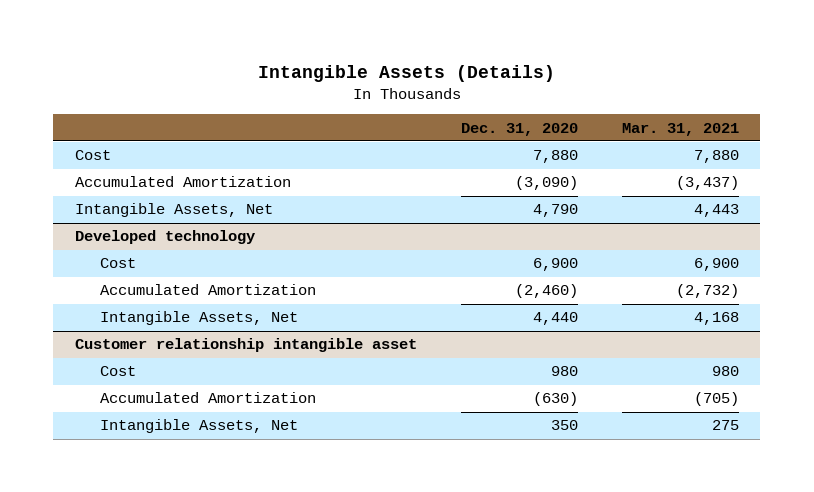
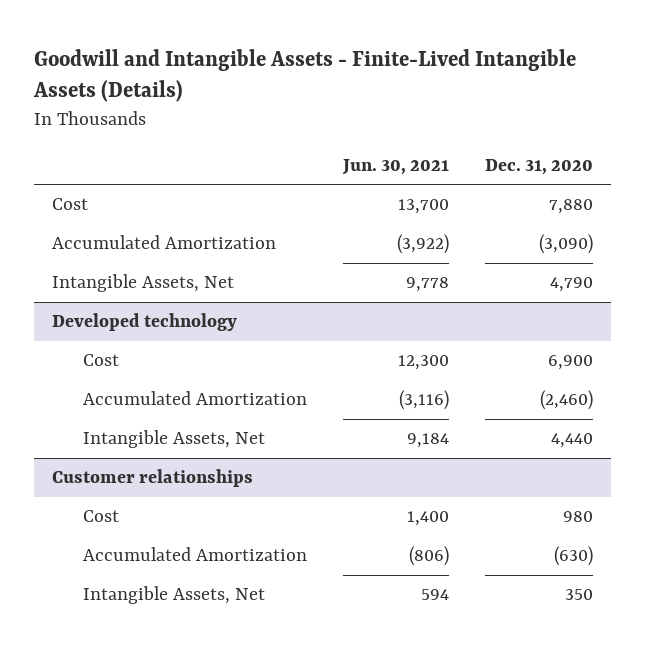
[257,64,555,82] Intangible Assets (Details) -> [33,48,577,103] Goodwill and Intangible Assets - Finite-Lived Intangible Assets (Details)
[621,122,739,136] Mar. 31, 2021 -> none
none -> [341,158,449,175] Jun. 30, 2021
[75,338,418,353] Customer relationship intangible asset -> [52,469,254,488] Customer relationships

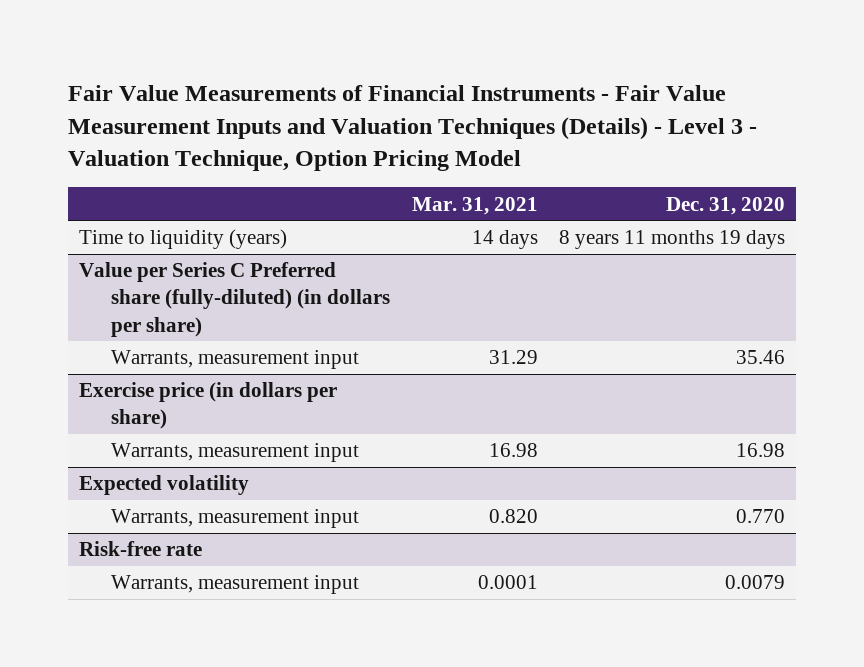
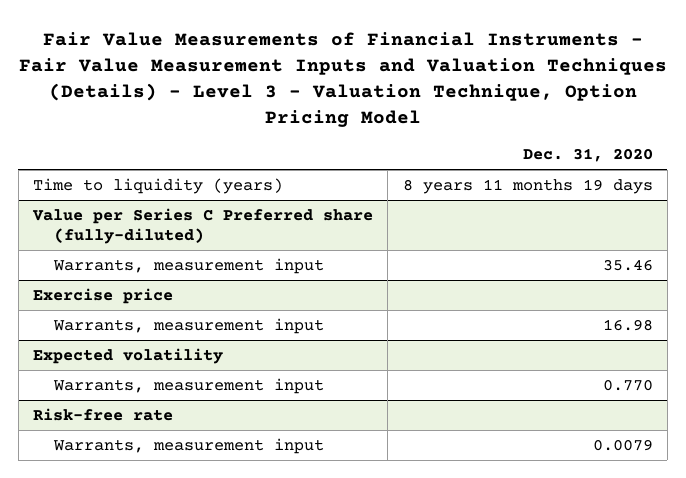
[411,196,538,215] Mar. 31, 2021 -> none
[79,262,391,337] Value per Series C Preferred share (fully-diluted) (in dollars per share) -> [32,207,374,244] Value per Series C Preferred share (fully-diluted)
[79,382,338,430] Exercise price (in dollars per share) -> [33,287,174,304] Exercise price

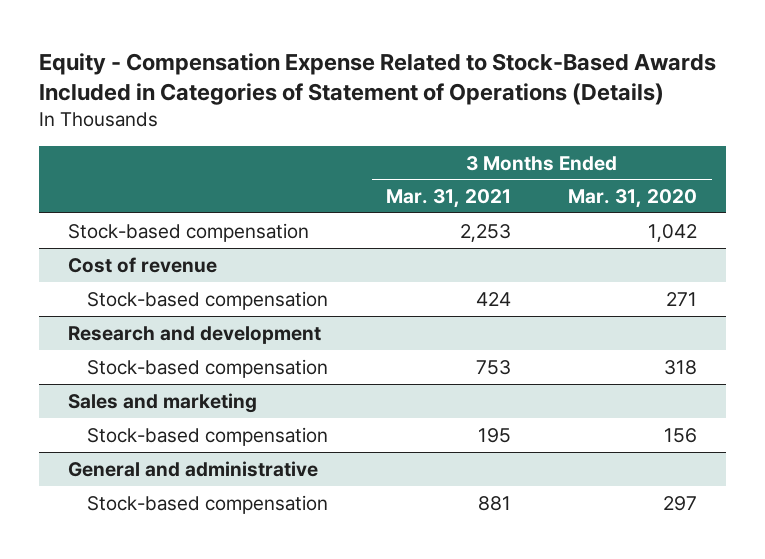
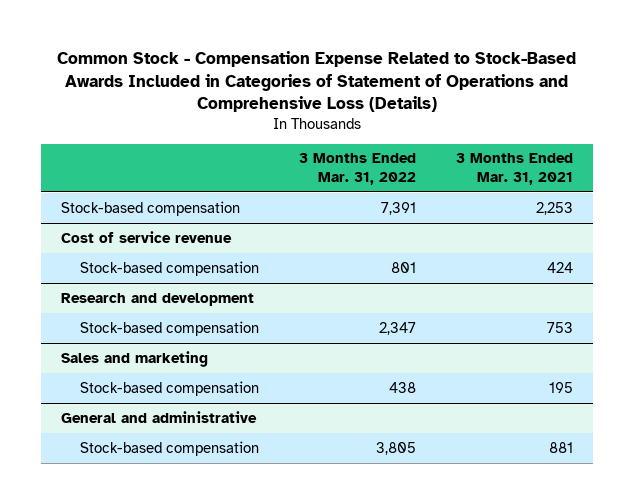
[39,52,717,105] Equity - Compensation Expense Related to Stock-Based Awards Included in Categories of Statement of Operations (Details) -> [57,50,577,113] Common Stock - Compensation Expense Related to Stock-Based Awards Included in Categories of Statement of Operations and Comprehensive Loss (Details)
[568,189,698,209] Mar. 31, 2020 -> none
none -> [299,153,417,185] 3 Months Ended Mar. 31, 2022
[68,256,218,273] Cost of revenue -> [61,230,233,243] Cost of service revenue

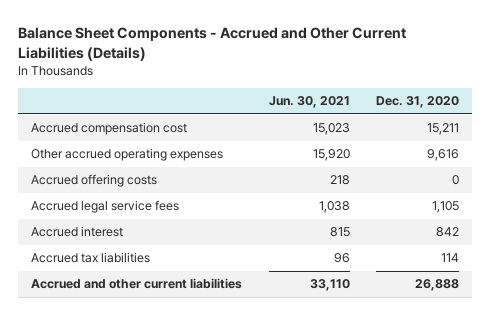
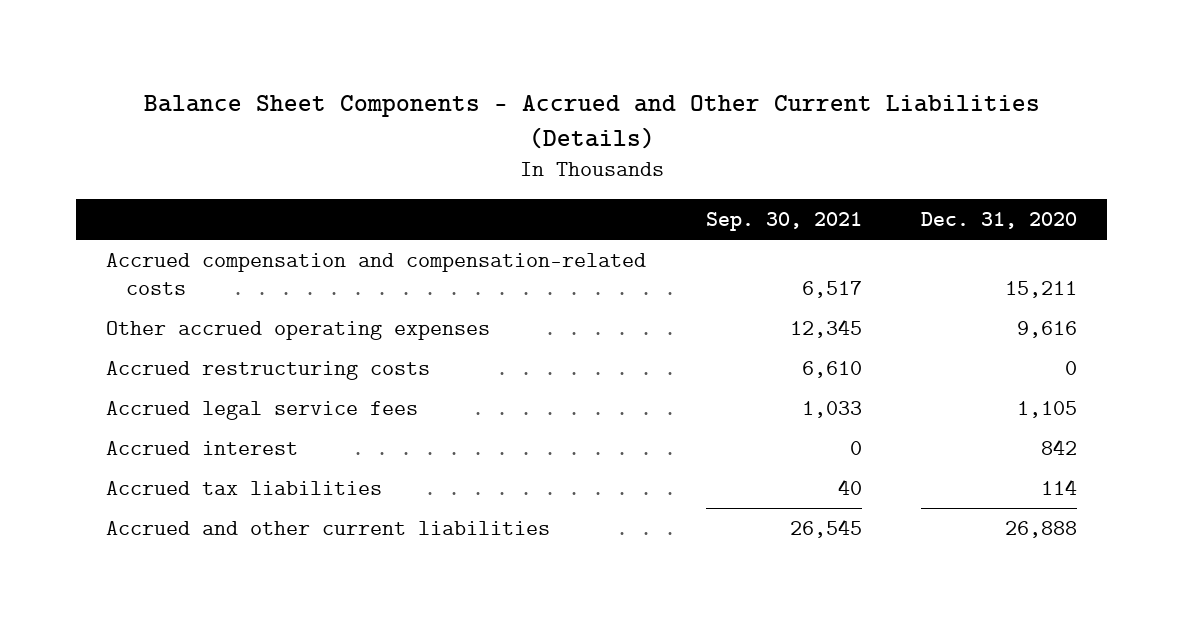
[268,96,350,109] Jun. 30, 2021 -> none
none -> [705,211,862,231] Sep. 30, 2021
[31,122,188,136] Accrued compensation cost -> [106,253,647,295] Accrued compensation and compensation-related costs
[31,174,158,188] Accrued offering costs -> [106,361,431,381] Accrued restructuring costs

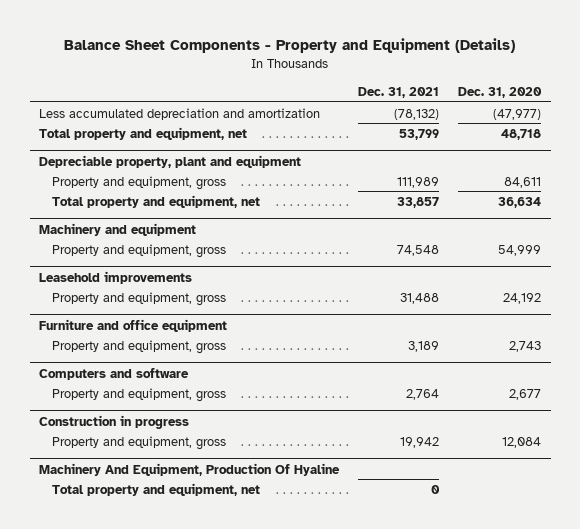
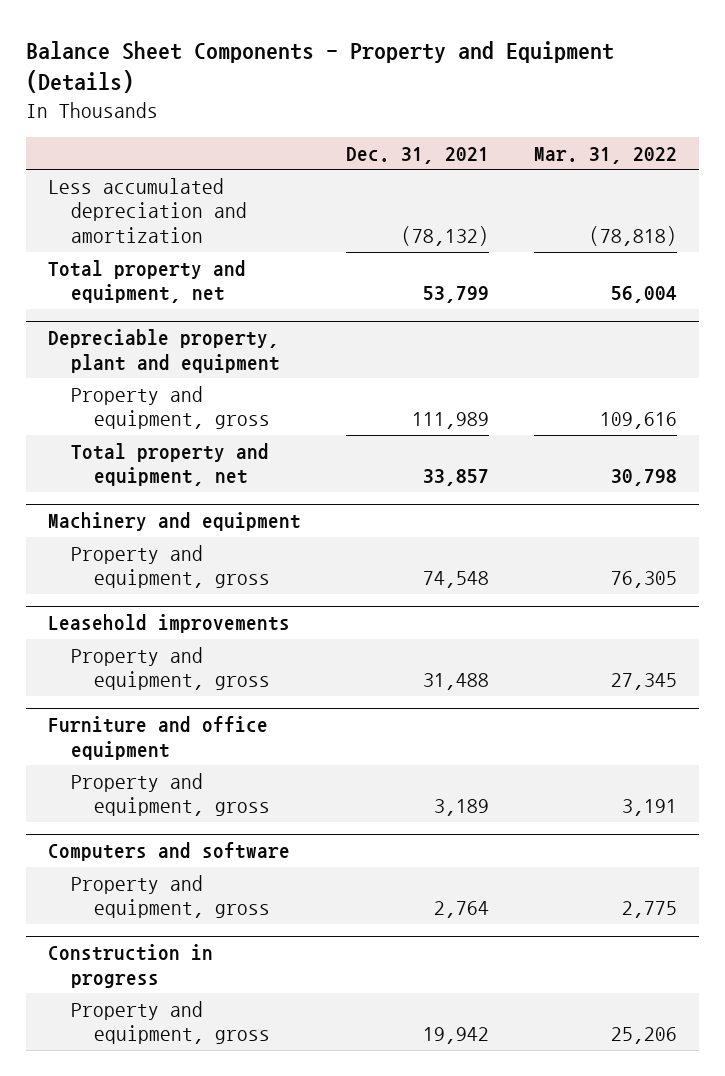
[458,87,543,99] Dec. 31, 2020 -> none
none -> [533,146,677,164] Mar. 31, 2022
[39,462,341,476] Machinery And Equipment, Production Of Hyaline -> none
[51,482,260,496] Total property and equipment, net -> none

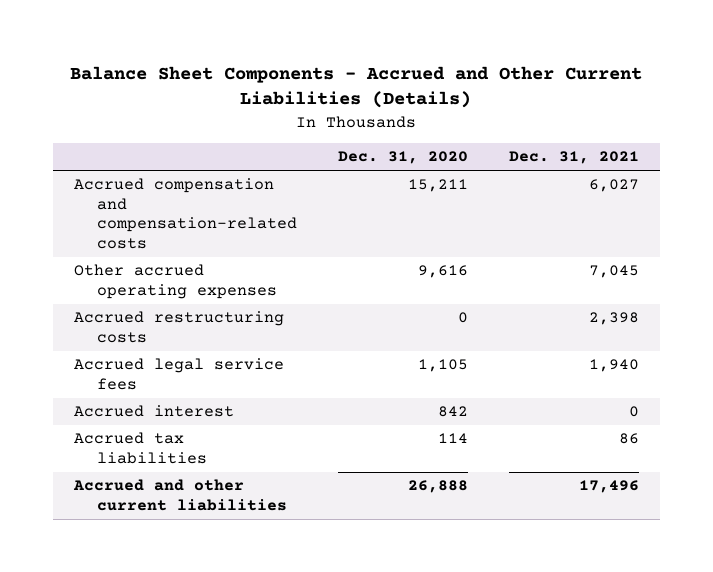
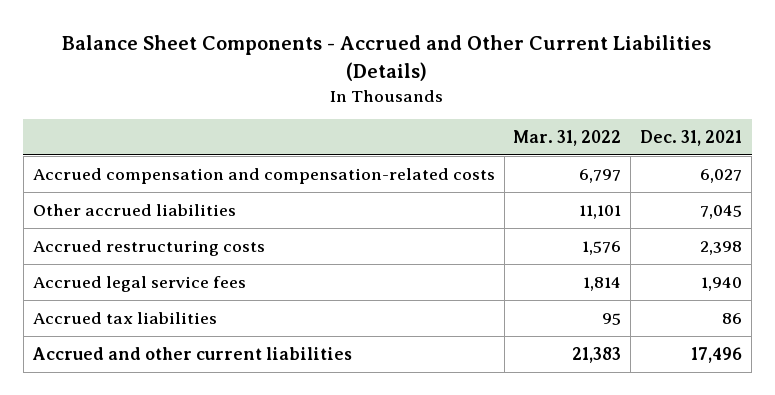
[337,151,468,165] Dec. 31, 2020 -> none
none -> [513,129,622,146] Mar. 31, 2022
[73,264,277,299] Other accrued operating expenses -> [32,203,236,216] Other accrued liabilities
[73,405,234,418] Accrued interest -> none

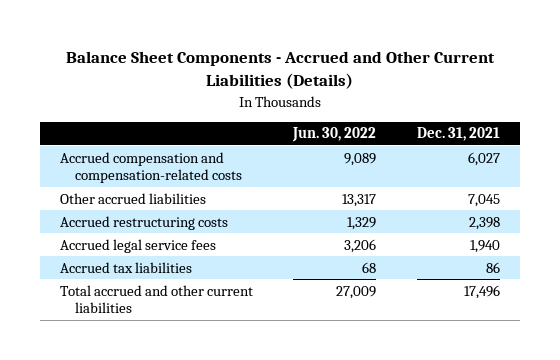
[513,129,622,146] Mar. 31, 2022 -> none
none -> [292,127,377,143] Jun. 30, 2022
[31,346,352,360] Accrued and other current liabilities -> [60,284,254,314] Total accrued and other current liabilities

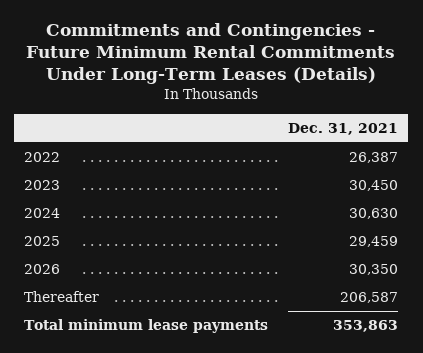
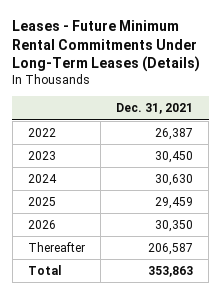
[26,23,396,85] Commitments and Contingencies - Future Minimum Rental Commitments Under Long-Term Leases (Details) -> [12,20,201,73] Leases - Future Minimum Rental Commitments Under Long-Term Leases (Details)
[24,319,269,334] Total minimum lease payments -> [28,264,62,275] Total

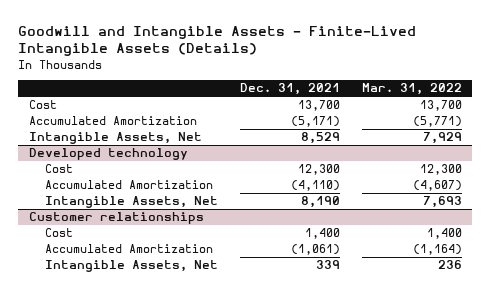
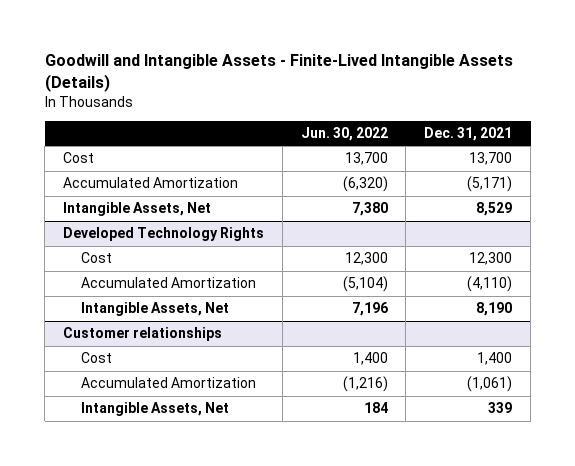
[361,83,462,96] Mar. 31, 2022 -> none
none -> [300,126,388,141] Jun. 30, 2022
[28,148,188,161] Developed technology -> [62,227,264,242] Developed Technology Rights

